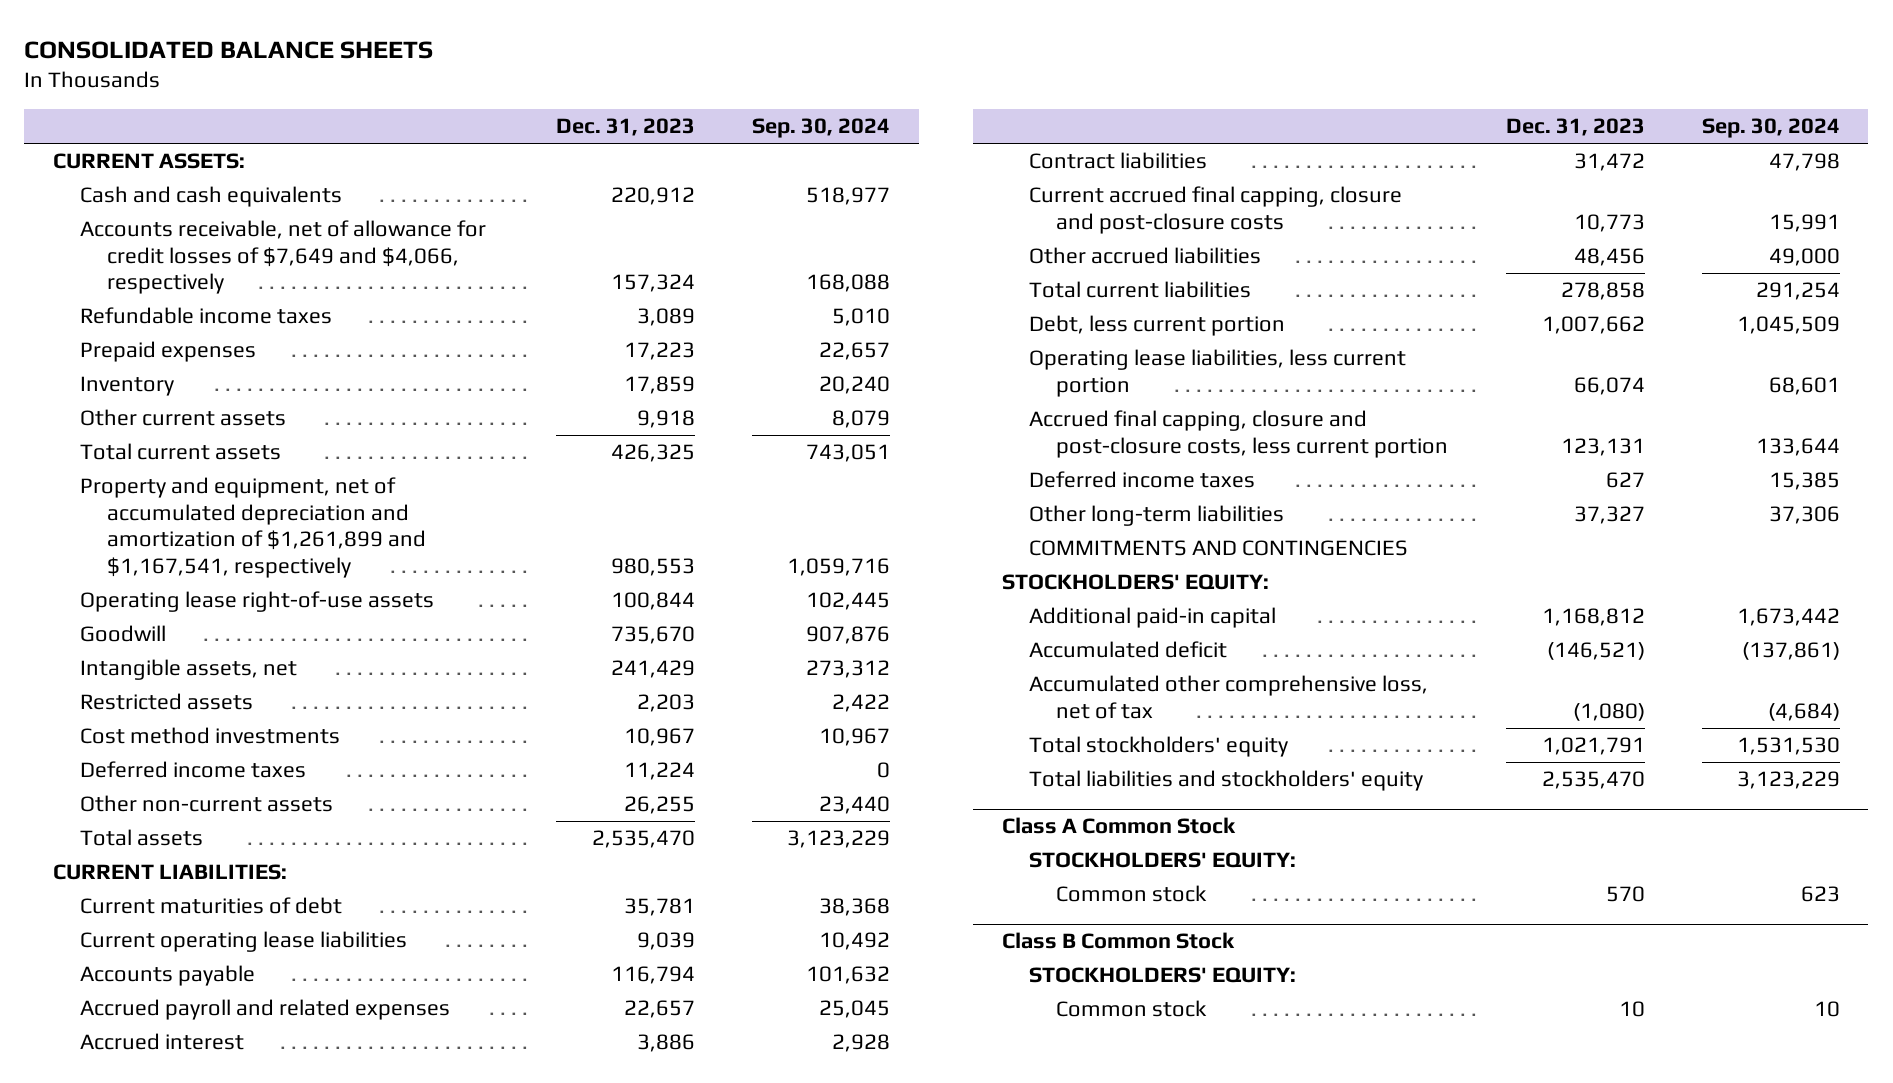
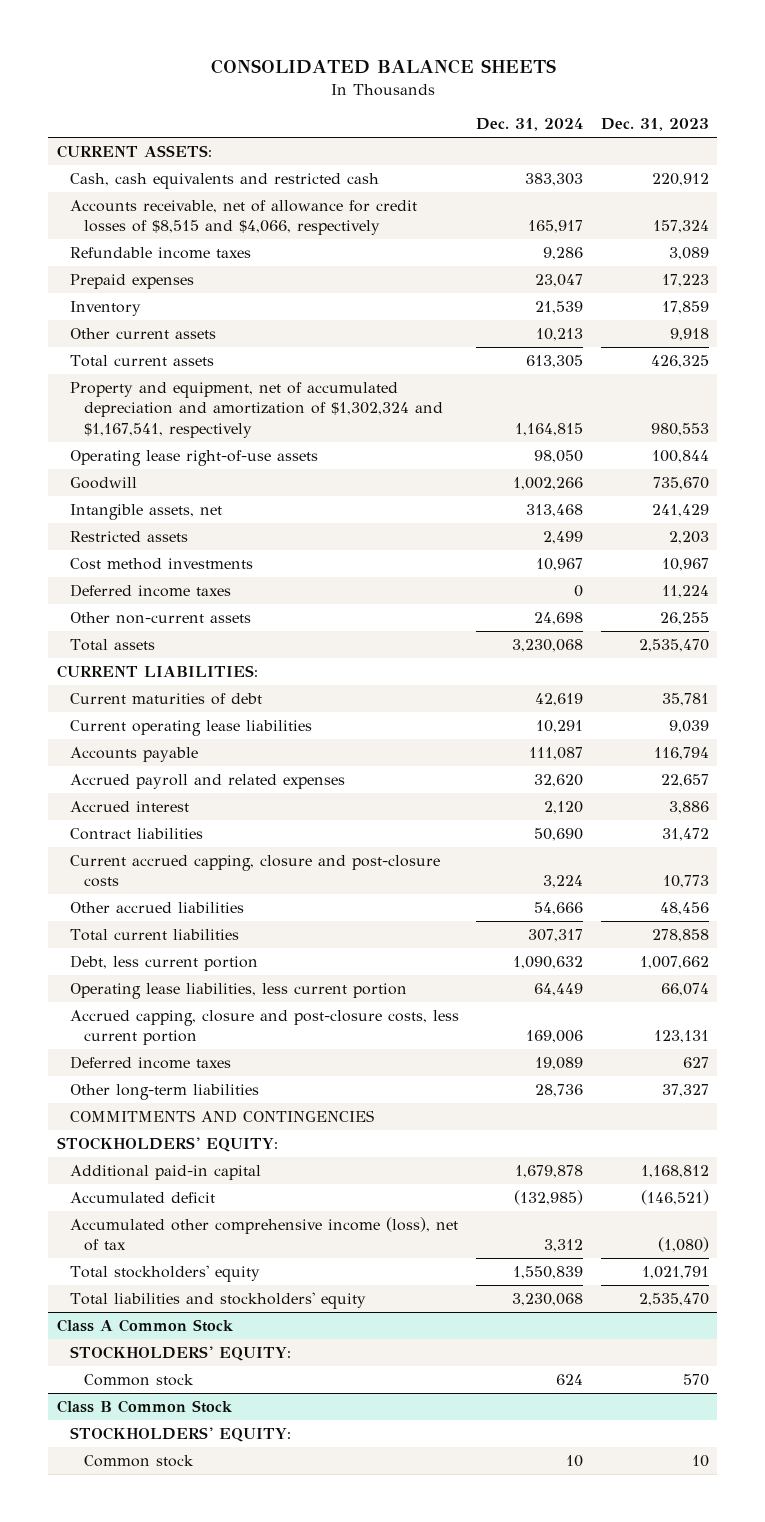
[752,118,891,139] Sep. 30, 2024 -> none
none -> [476,118,584,132] Dec. 31, 2024
[79,186,342,208] Cash and cash equivalents -> [70,172,380,189] Cash, cash equivalents and restricted cash
[79,220,486,295] Accounts receivable, net of allowance for credit losses of $7,649 and $4,066, respectively -> [70,199,418,236] Accounts receivable, net of allowance for credit losses of $8,515 and $4,066, respectively
[79,477,427,579] Property and equipment, net of accumulated depreciation and amortization of $1,261,899 and $1,167,541, respectively -> [70,381,444,438] Property and equipment, net of accumulated depreciation and amortization of $1,302,324 and $1,167,541, respectively
[1029,186,1403,234] Current accrued final capping, closure and post-closure costs -> [70,854,441,888] Current accrued capping, closure and post-closure costs
[1029,410,1449,458] Accrued final capping, closure and post-closure costs, less current portion -> [70,1009,460,1046] Accrued capping, closure and post-closure costs, less current portion
[1029,675,1429,719] Accumulated other comprehensive loss, net of tax -> [70,1216,459,1252] Accumulated other comprehensive income (loss), net of tax

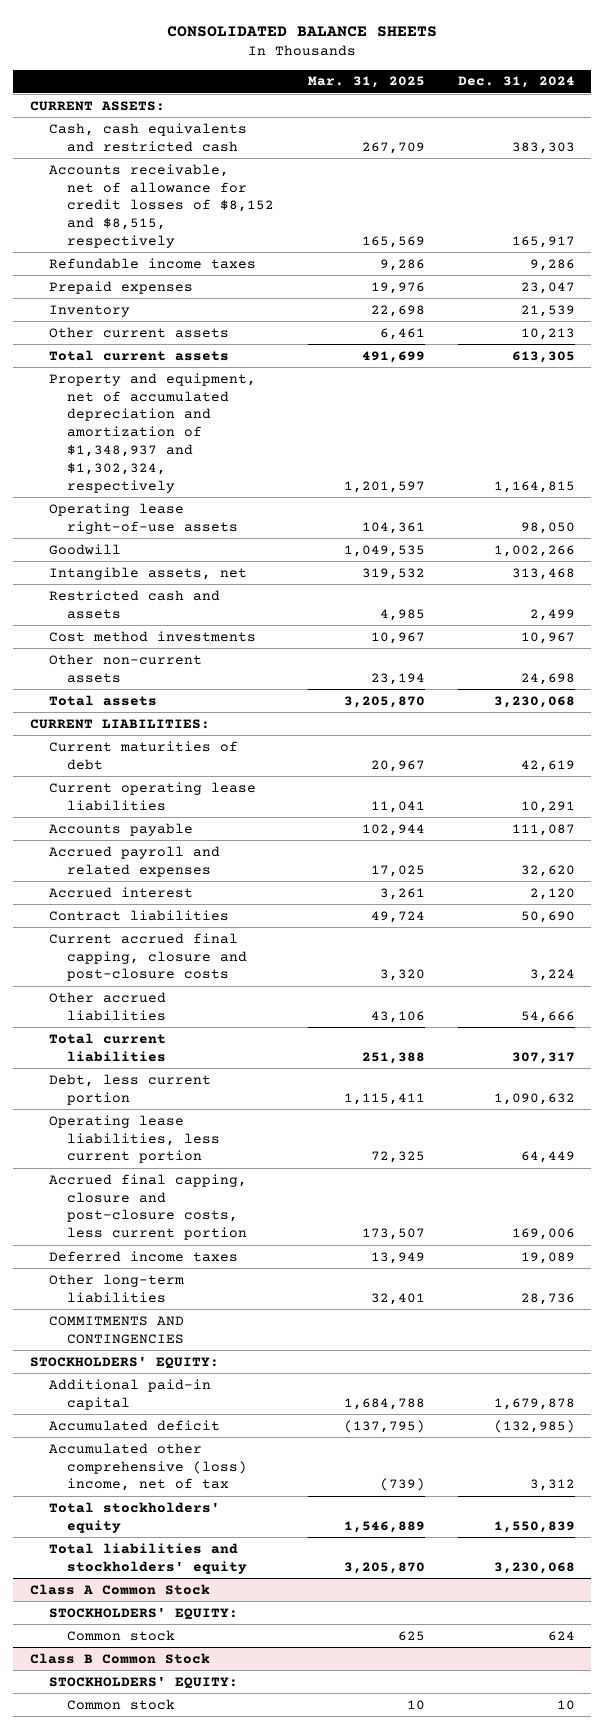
[600,118,709,132] Dec. 31, 2023 -> none
none -> [307,76,425,89] Mar. 31, 2025
[70,199,418,236] Accounts receivable, net of allowance for credit losses of $8,515 and $4,066, respectively -> [48,163,275,249] Accounts receivable, net of allowance for credit losses of $8,152 and $8,515, respectively
[70,381,444,438] Property and equipment, net of accumulated depreciation and amortization of $1,302,324 and $1,167,541, respectively -> [48,372,256,494] Property and equipment, net of accumulated depreciation and amortization of $1,348,937 and $1,302,324, respectively
[70,530,189,542] Restricted assets -> [48,589,220,619] Restricted cash and assets
[70,583,232,597] Deferred income taxes -> none
[70,854,441,888] Current accrued capping, closure and post-closure costs -> [48,932,248,982] Current accrued final capping, closure and post-closure costs
[70,1009,460,1046] Accrued capping, closure and post-closure costs, less current portion -> [48,1173,248,1241] Accrued final capping, closure and post-closure costs, less current portion
[70,1216,459,1252] Accumulated other comprehensive income (loss), net of tax -> [48,1442,248,1492] Accumulated other comprehensive (loss) income, net of tax

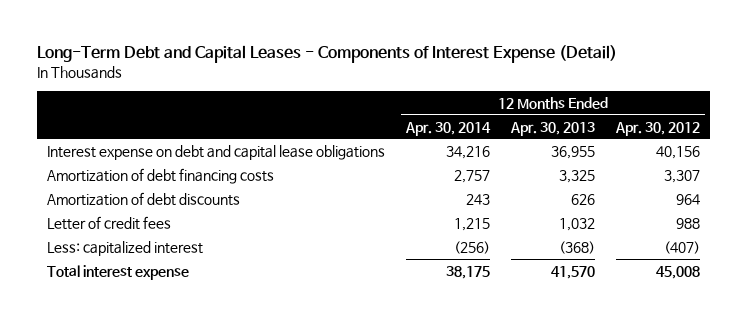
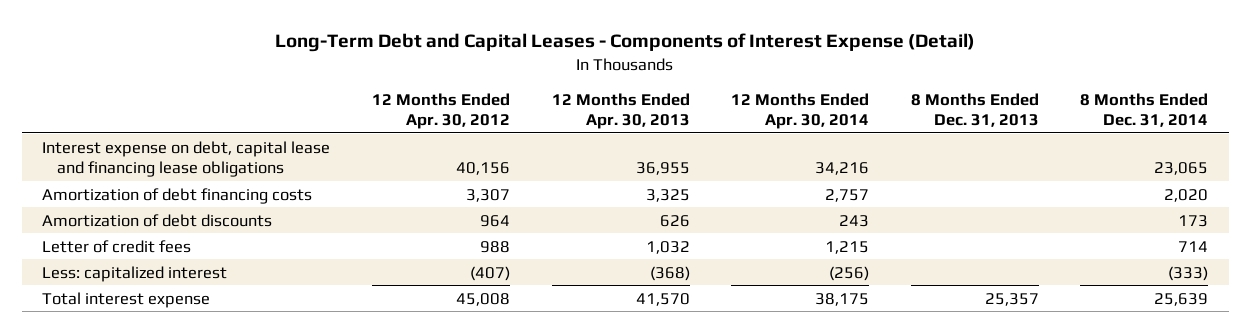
none -> [910,92,1039,128] 8 Months Ended Dec. 31, 2013
none -> [1080,92,1209,128] 8 Months Ended Dec. 31, 2014
[47,144,386,160] Interest expense on debt and capital lease obligations -> [42,140,331,177] Interest expense on debt, capital lease and financing lease obligations

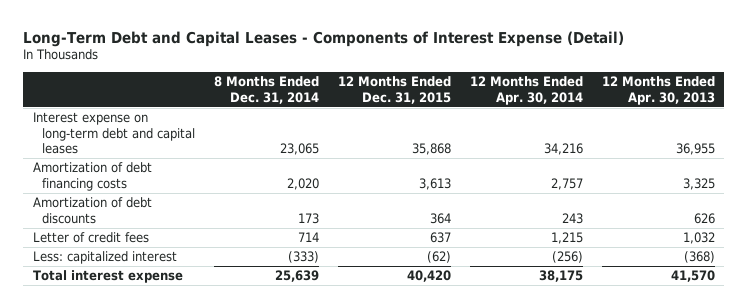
[371,92,510,130] 12 Months Ended Apr. 30, 2012 -> none
[910,92,1039,128] 8 Months Ended Dec. 31, 2013 -> none
none -> [337,76,451,104] 12 Months Ended Dec. 31, 2015
[42,140,331,177] Interest expense on debt, capital lease and financing lease obligations -> [32,112,196,155] Interest expense on long-term debt and capital leases

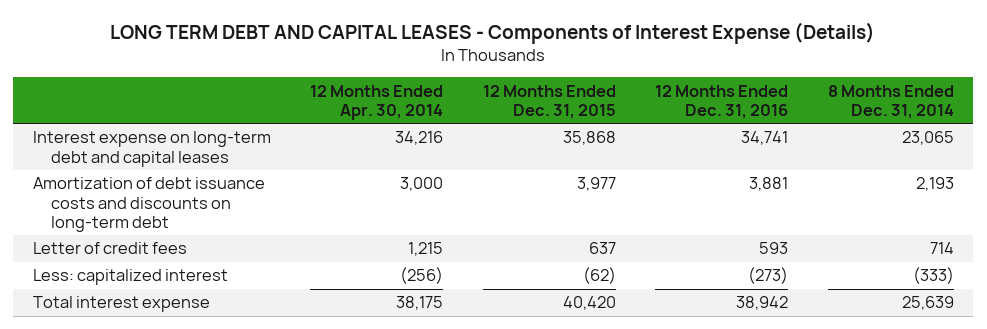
[23,30,625,47] Long-Term Debt and Capital Leases - Components of Interest Expense (Detail) -> [110,21,876,44] LONG TERM DEBT AND CAPITAL LEASES - Components of Interest Expense (Details)
[601,76,715,105] 12 Months Ended Apr. 30, 2013 -> none
none -> [655,84,789,119] 12 Months Ended Dec. 31, 2016
[32,162,152,191] Amortization of debt financing costs -> none
[32,197,152,224] Amortization of debt discounts -> none
none -> [33,177,266,232] Amortization of debt issuance costs and discounts on long-term debt

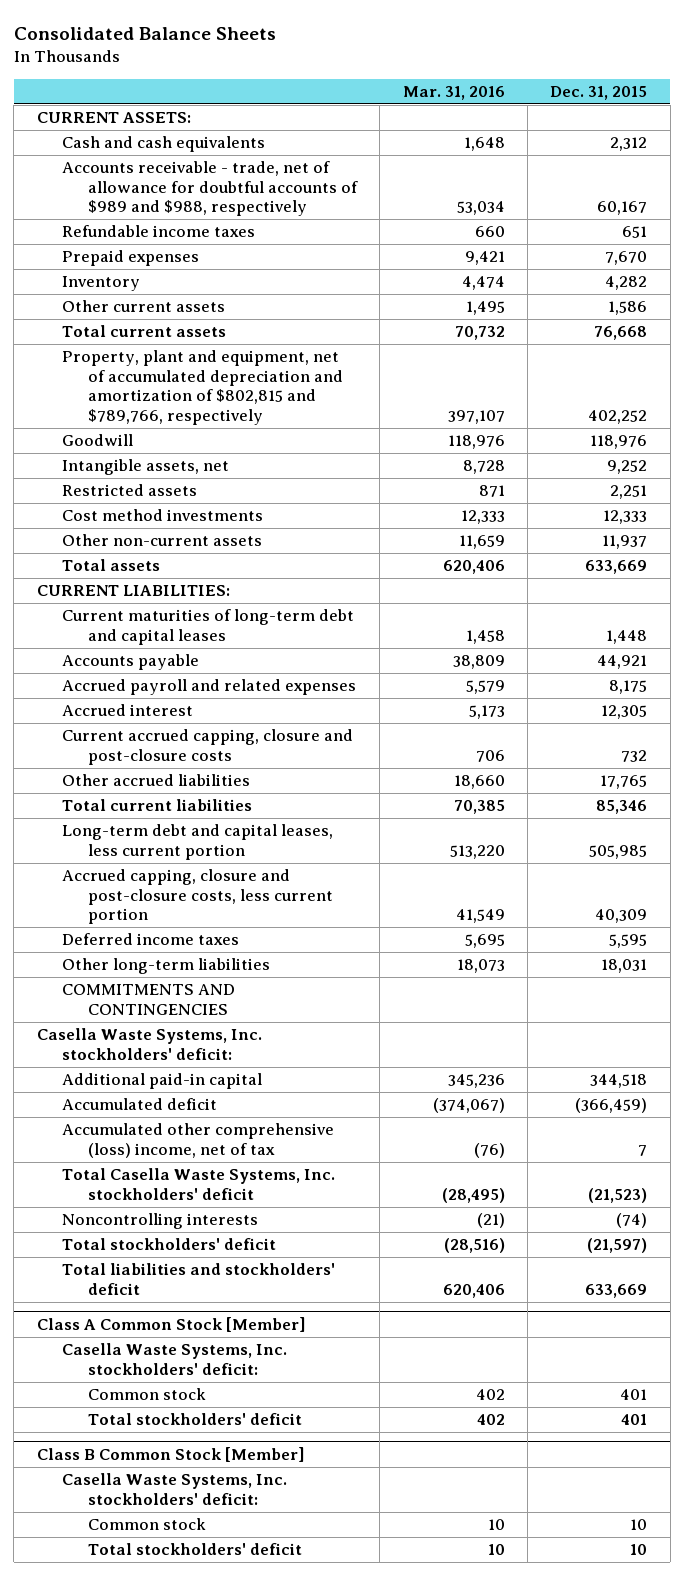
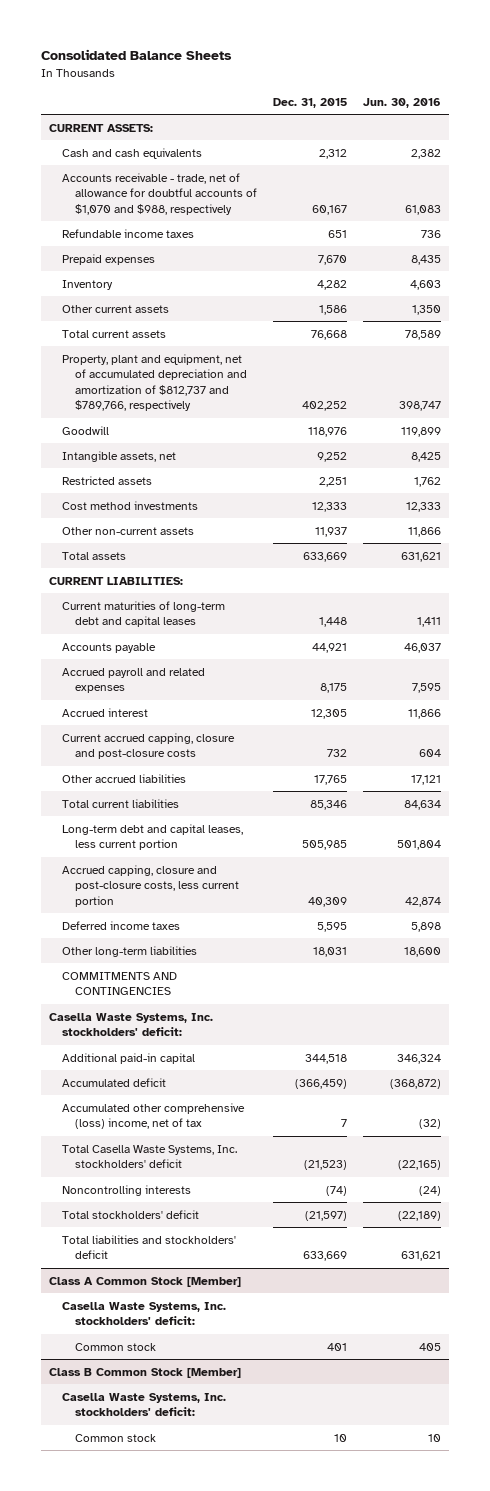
[402,85,505,100] Mar. 31, 2016 -> none
none -> [362,97,441,108] Jun. 30, 2016
[62,161,358,217] Accounts receivable - trade, net of allowance for doubtful accounts of $989 and $988, respectively -> [62,172,258,215] Accounts receivable - trade, net of allowance for doubtful accounts of $1,070 and $988, respectively
[62,350,343,425] Property, plant and equipment, net of accumulated depreciation and amortization of $802,815 and $789,766, respectively -> [62,353,248,412] Property, plant and equipment, net of accumulated depreciation and amortization of $812,737 and $789,766, respectively
[87,1413,302,1426] Total stockholders' deficit -> none
[87,1543,302,1556] Total stockholders' deficit -> none

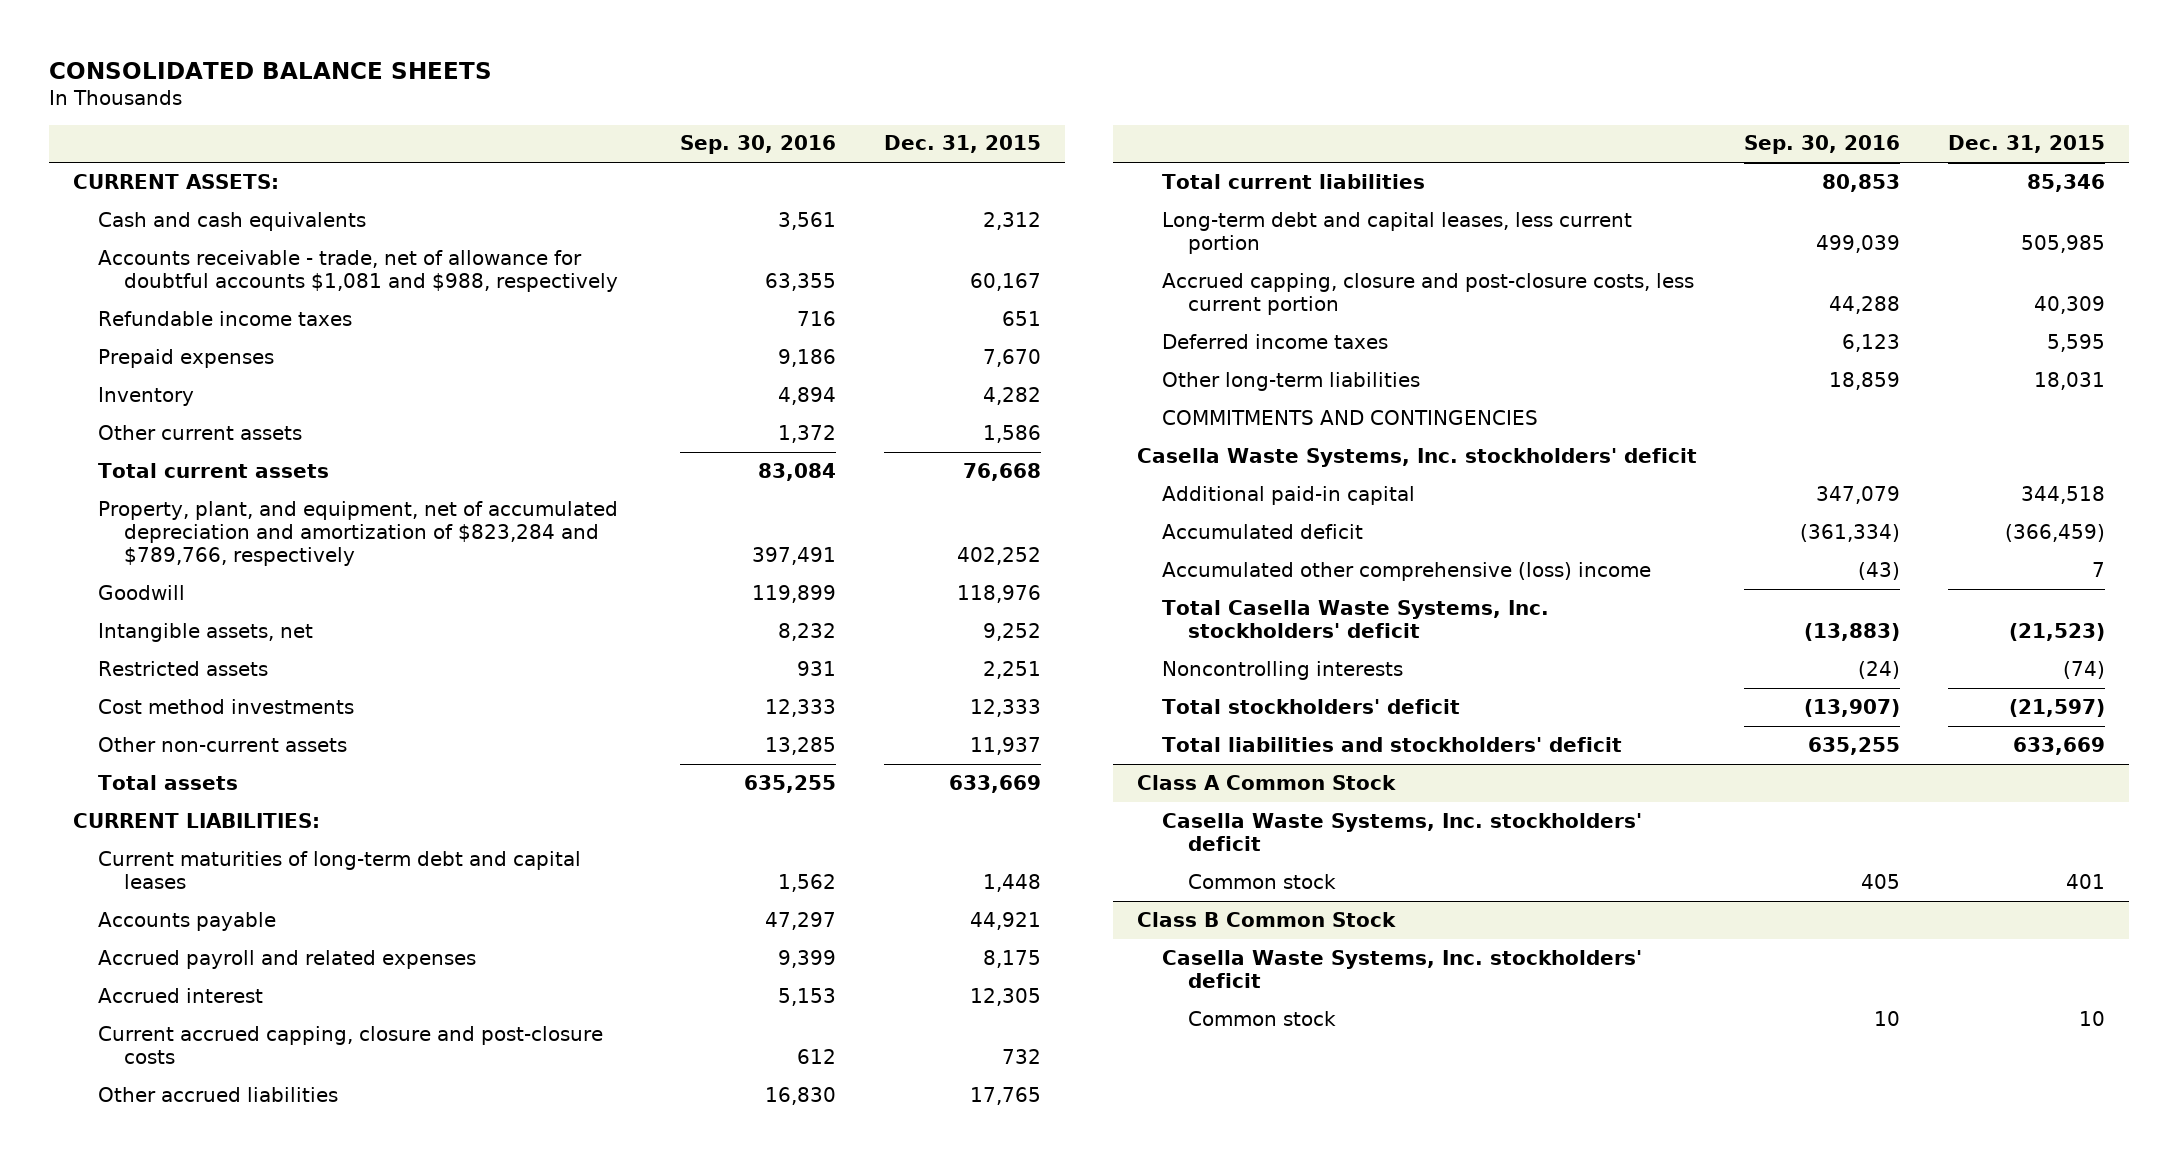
[41,49,233,61] Consolidated Balance Sheets -> [48,62,492,80] CONSOLIDATED BALANCE SHEETS
[362,97,441,108] Jun. 30, 2016 -> none
none -> [680,135,837,155] Sep. 30, 2016
[62,172,258,215] Accounts receivable - trade, net of allowance for doubtful accounts of $1,070 and $988, respectively -> [98,249,618,293] Accounts receivable - trade, net of allowance for doubtful accounts $1,081 and $988, respectively
[62,353,248,412] Property, plant and equipment, net of accumulated depreciation and amortization of $812,737 and $789,766, respectively -> [98,500,619,567] Property, plant, and equipment, net of accumulated depreciation and amortization of $823,284 and $789,766, respectively
[49,1012,214,1037] Casella Waste Systems, Inc. stockholders' deficit: -> [1136,447,1697,467] Casella Waste Systems, Inc. stockholders' deficit
[62,1102,246,1130] Accumulated other comprehensive (loss) income, net of tax -> [1162,561,1652,581] Accumulated other comprehensive (loss) income
[49,1276,242,1287] Class A Common Stock [Member] -> [1136,774,1396,790] Class A Common Stock
[62,1301,227,1326] Casella Waste Systems, Inc. stockholders' deficit: -> [1162,812,1643,852] Casella Waste Systems, Inc. stockholders' deficit
[49,1367,242,1378] Class B Common Stock [Member] -> [1136,911,1396,927] Class B Common Stock
[62,1392,227,1417] Casella Waste Systems, Inc. stockholders' deficit: -> [1162,949,1643,989] Casella Waste Systems, Inc. stockholders' deficit

